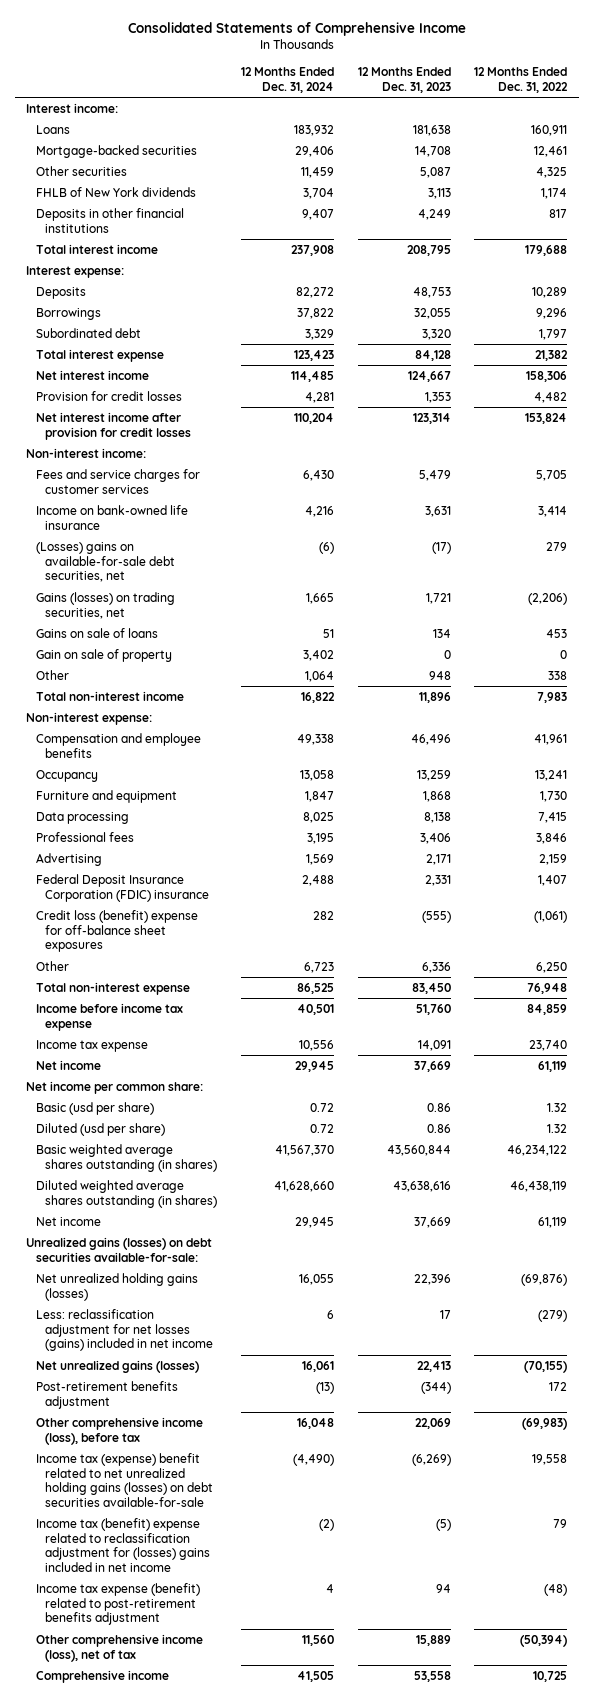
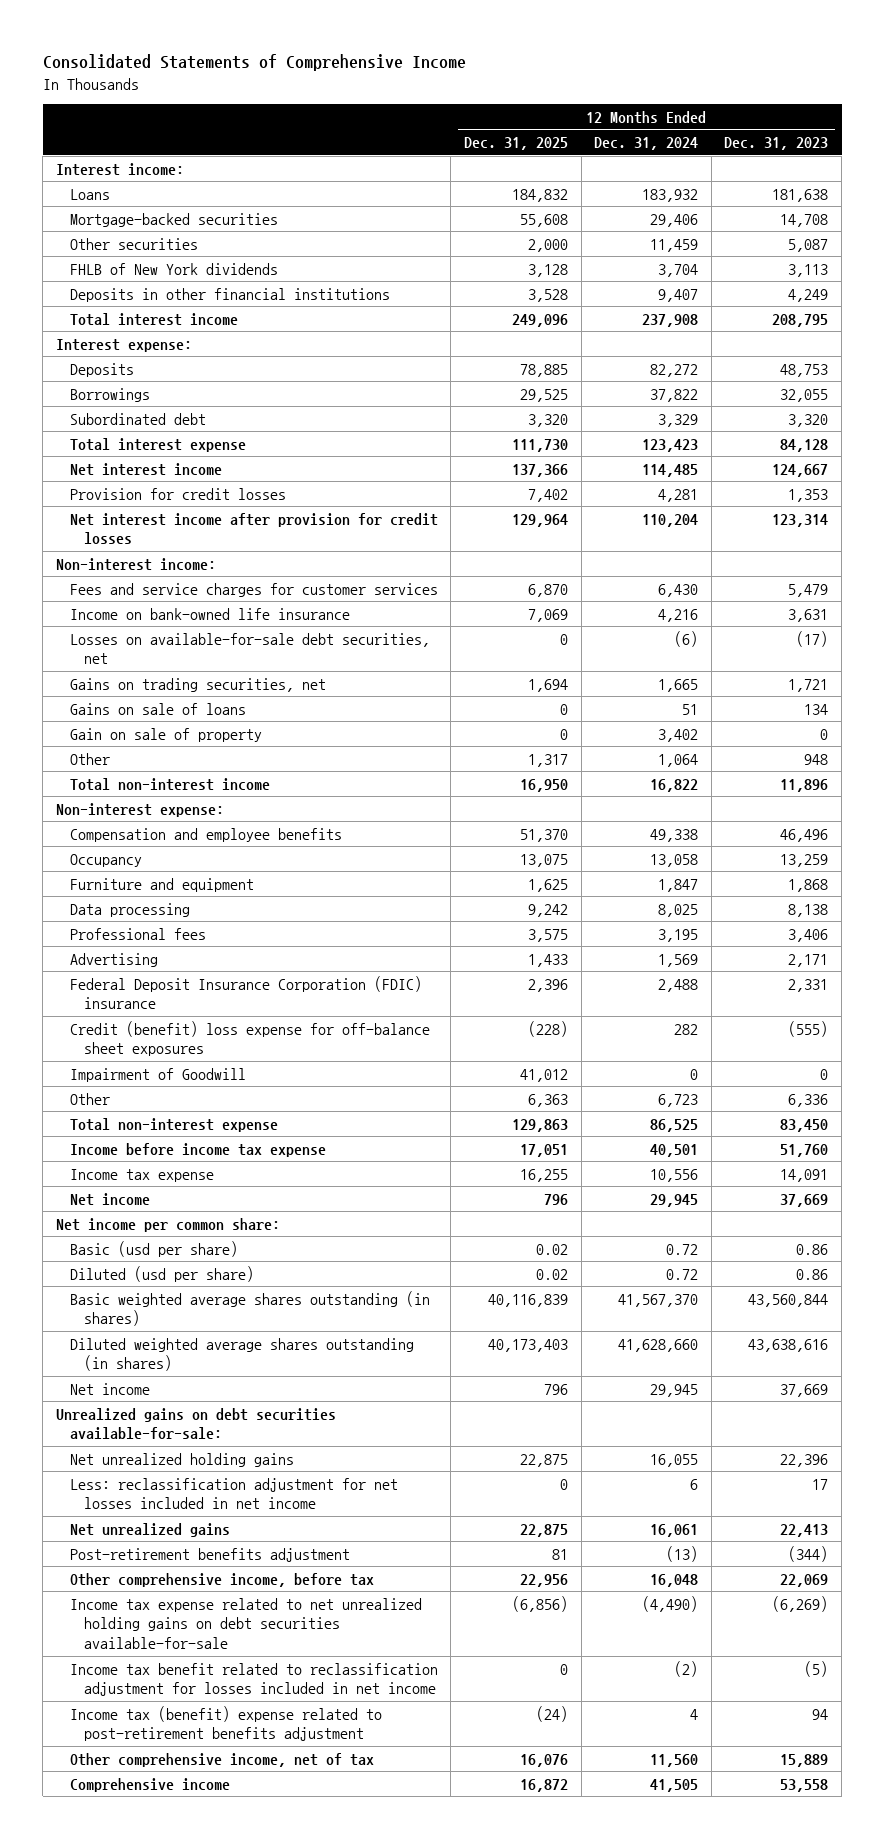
[474,66,569,93] 12 Months Ended Dec. 31, 2022 -> none
none -> [464,137,569,151] Dec. 31, 2025
[35,541,176,583] (Losses) gains on available-for-sale debt securities, net -> [69,632,430,665] Losses on available-for-sale debt securities, net
[35,591,175,619] Gains (losses) on trading securities, net -> [69,677,326,692] Gains on trading securities, net
[35,909,198,953] Credit loss (benefit) expense for off-balance sheet exposures -> [69,1020,430,1057] Credit (benefit) loss expense for off-balance sheet exposures
none -> [69,1067,246,1082] Impairment of Goodwill
[26,1236,213,1262] Unrealized gains (losses) on debt securities available-for-sale: -> [55,1407,336,1440] Unrealized gains on debt securities available-for-sale:
[35,1272,198,1301] Net unrealized holding gains (losses) -> [69,1452,294,1467] Net unrealized holding gains
[35,1308,214,1352] Less: reclassification adjustment for net losses (gains) included in net income -> [69,1477,398,1510] Less: reclassification adjustment for net losses included in net income
[35,1359,199,1373] Net unrealized gains (losses) -> [69,1522,230,1537] Net unrealized gains
[35,1416,203,1445] Other comprehensive income (loss), before tax -> [69,1572,374,1587] Other comprehensive income, before tax
[35,1452,214,1507] Income tax (expense) benefit related to net unrealized holding gains (losses) on debt securities available-for-sale -> [69,1597,422,1650] Income tax expense related to net unrealized holding gains on debt securities available-for-sale
[35,1517,211,1572] Income tax (benefit) expense related to reclassification adjustment for (losses) gains included in net income -> [69,1662,438,1697] Income tax benefit related to reclassification adjustment for losses included in net income
[35,1582,200,1626] Income tax expense (benefit) related to post-retirement benefits adjustment -> [69,1705,382,1742] Income tax (benefit) expense related to post-retirement benefits adjustment
[35,1633,203,1662] Other comprehensive income (loss), net of tax -> [69,1752,374,1767] Other comprehensive income, net of tax

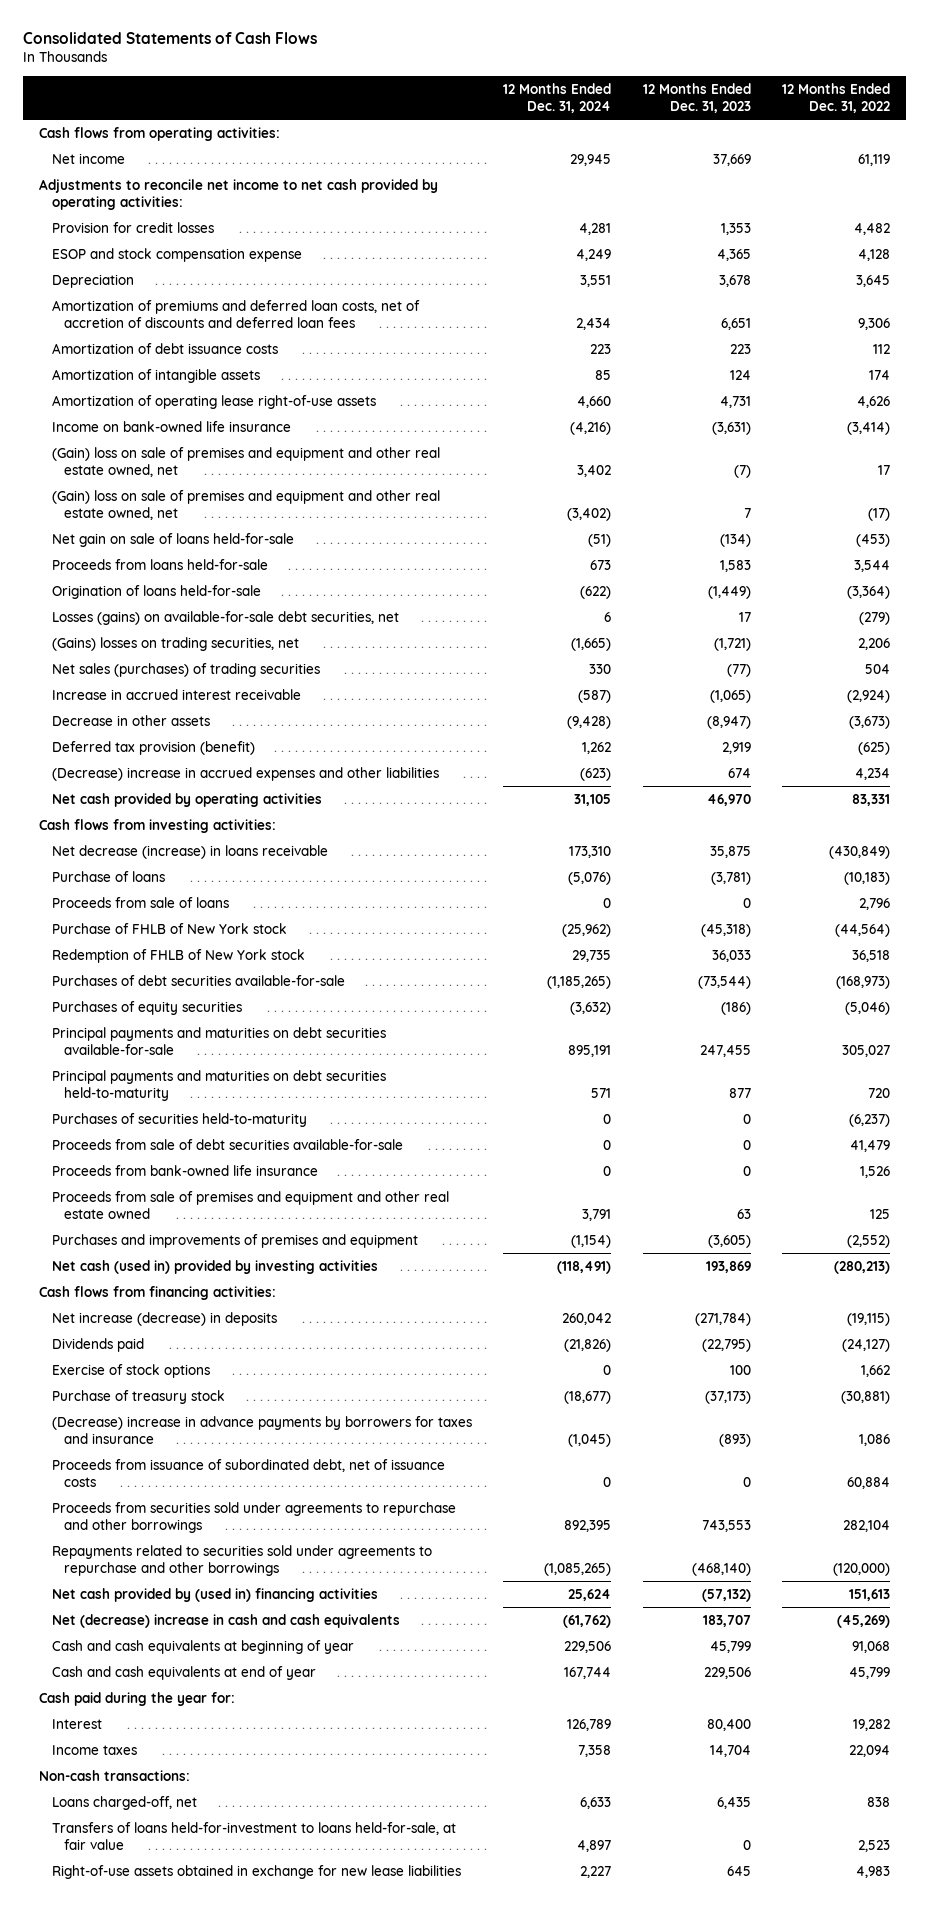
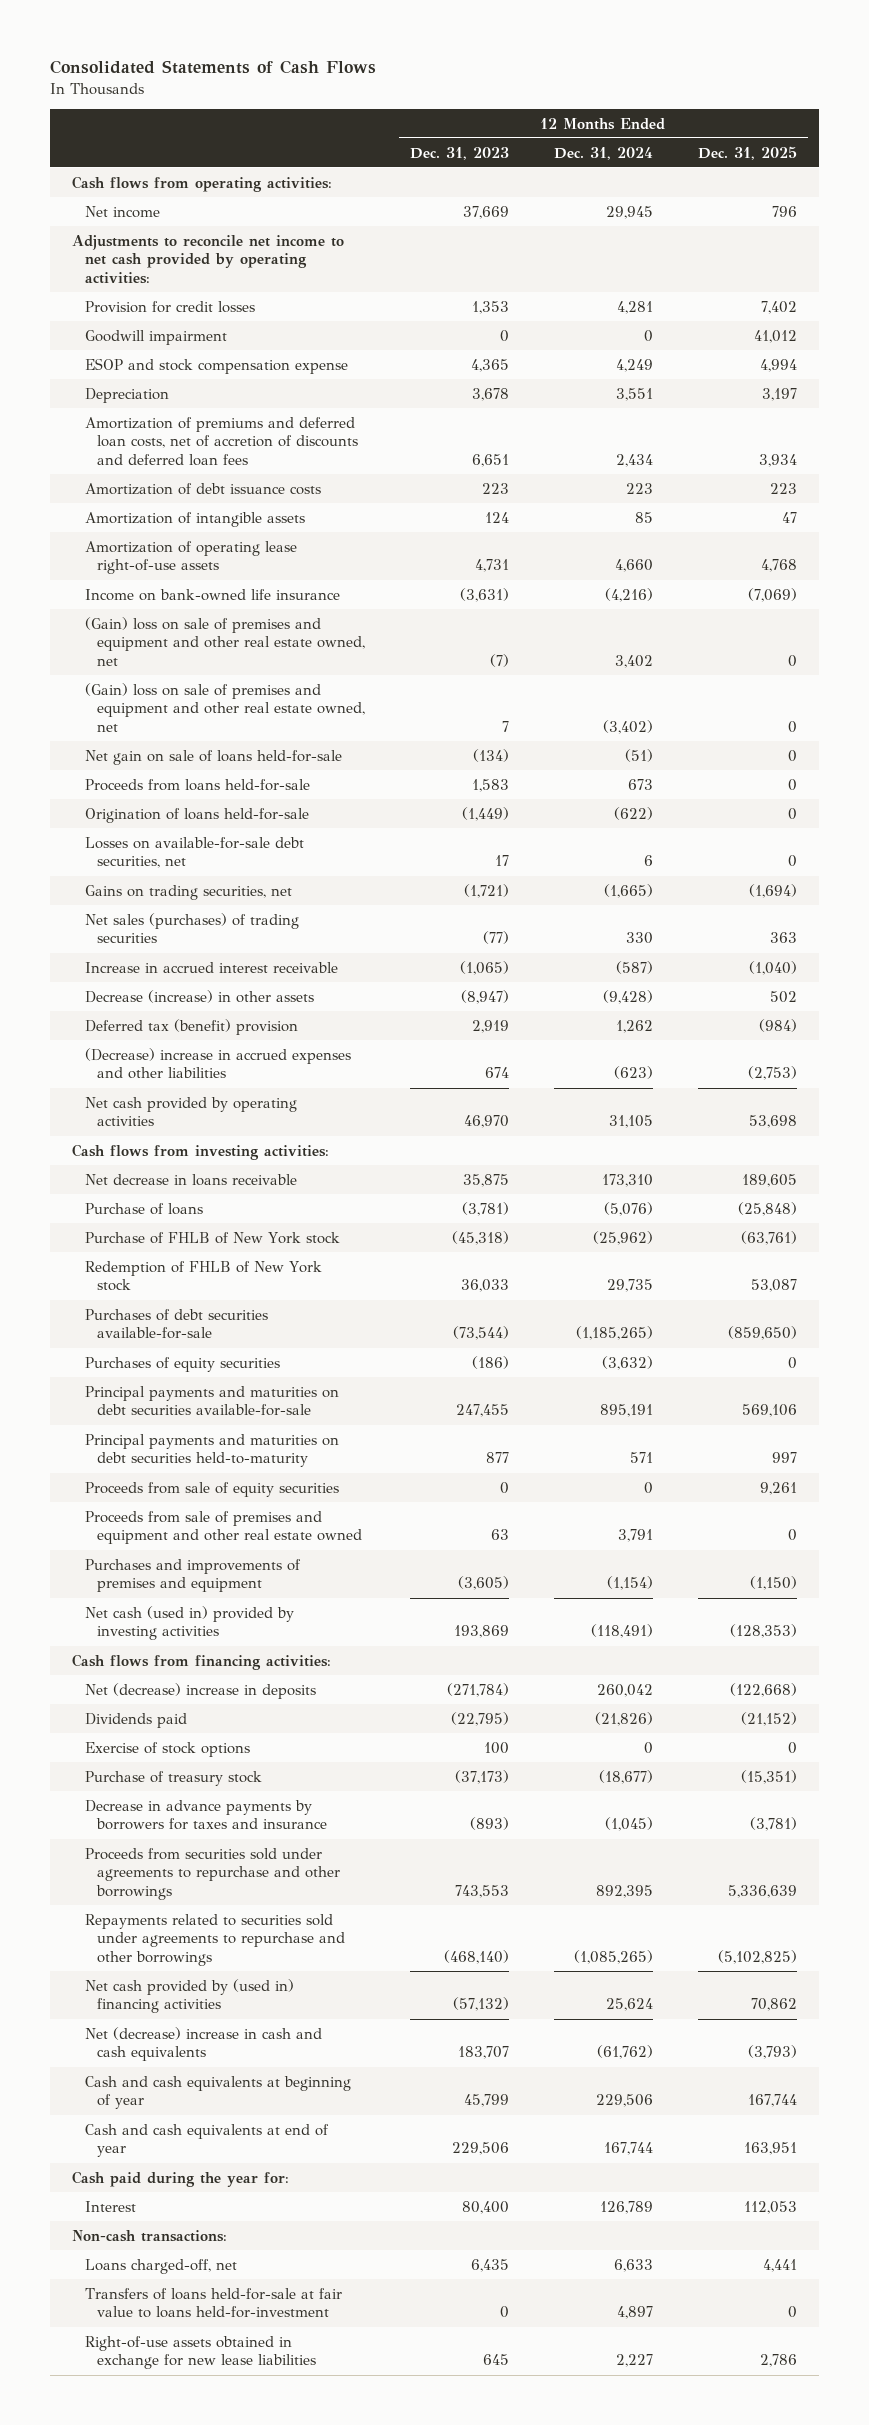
[782,82,891,113] 12 Months Ended Dec. 31, 2022 -> none
none -> [697,145,797,160] Dec. 31, 2025
none -> [84,329,227,345] Goodwill impairment
[51,610,399,625] Losses (gains) on available-for-sale debt securities, net -> [84,836,304,869] Losses on available-for-sale debt securities, net
[51,636,299,651] (Gains) losses on trading securities, net -> [84,884,292,900] Gains on trading securities, net
[51,714,210,726] Decrease in other assets -> [84,989,314,1003] Decrease (increase) in other assets
[51,740,255,755] Deferred tax provision (benefit) -> [84,1018,298,1035] Deferred tax (benefit) provision
[51,844,328,859] Net decrease (increase) in loans receivable -> [84,1173,297,1186] Net decrease in loans receivable
[51,896,229,908] Proceeds from sale of loans -> none
[51,1112,307,1127] Purchases of securities held-to-maturity -> none
[51,1164,318,1176] Proceeds from bank-owned life insurance -> none
[51,1138,403,1150] Proceeds from sale of debt securities available-for-sale -> [84,1481,339,1497] Proceeds from sale of equity securities
[51,1311,277,1326] Net increase (decrease) in deposits -> [84,1682,316,1699] Net (decrease) increase in deposits
[51,1458,445,1487] Proceeds from issuance of subordinated debt, net of issuance costs -> none
[51,1415,472,1444] (Decrease) increase in advance payments by borrowers for taxes and insurance -> [84,1799,327,1831] Decrease in advance payments by borrowers for taxes and insurance
[51,1744,137,1755] Income taxes -> none
[51,1821,456,1850] Transfers of loans held-for-investment to loans held-for-sale, at fair value -> [84,2287,342,2319] Transfers of loans held-for-sale at fair value to loans held-for-investment

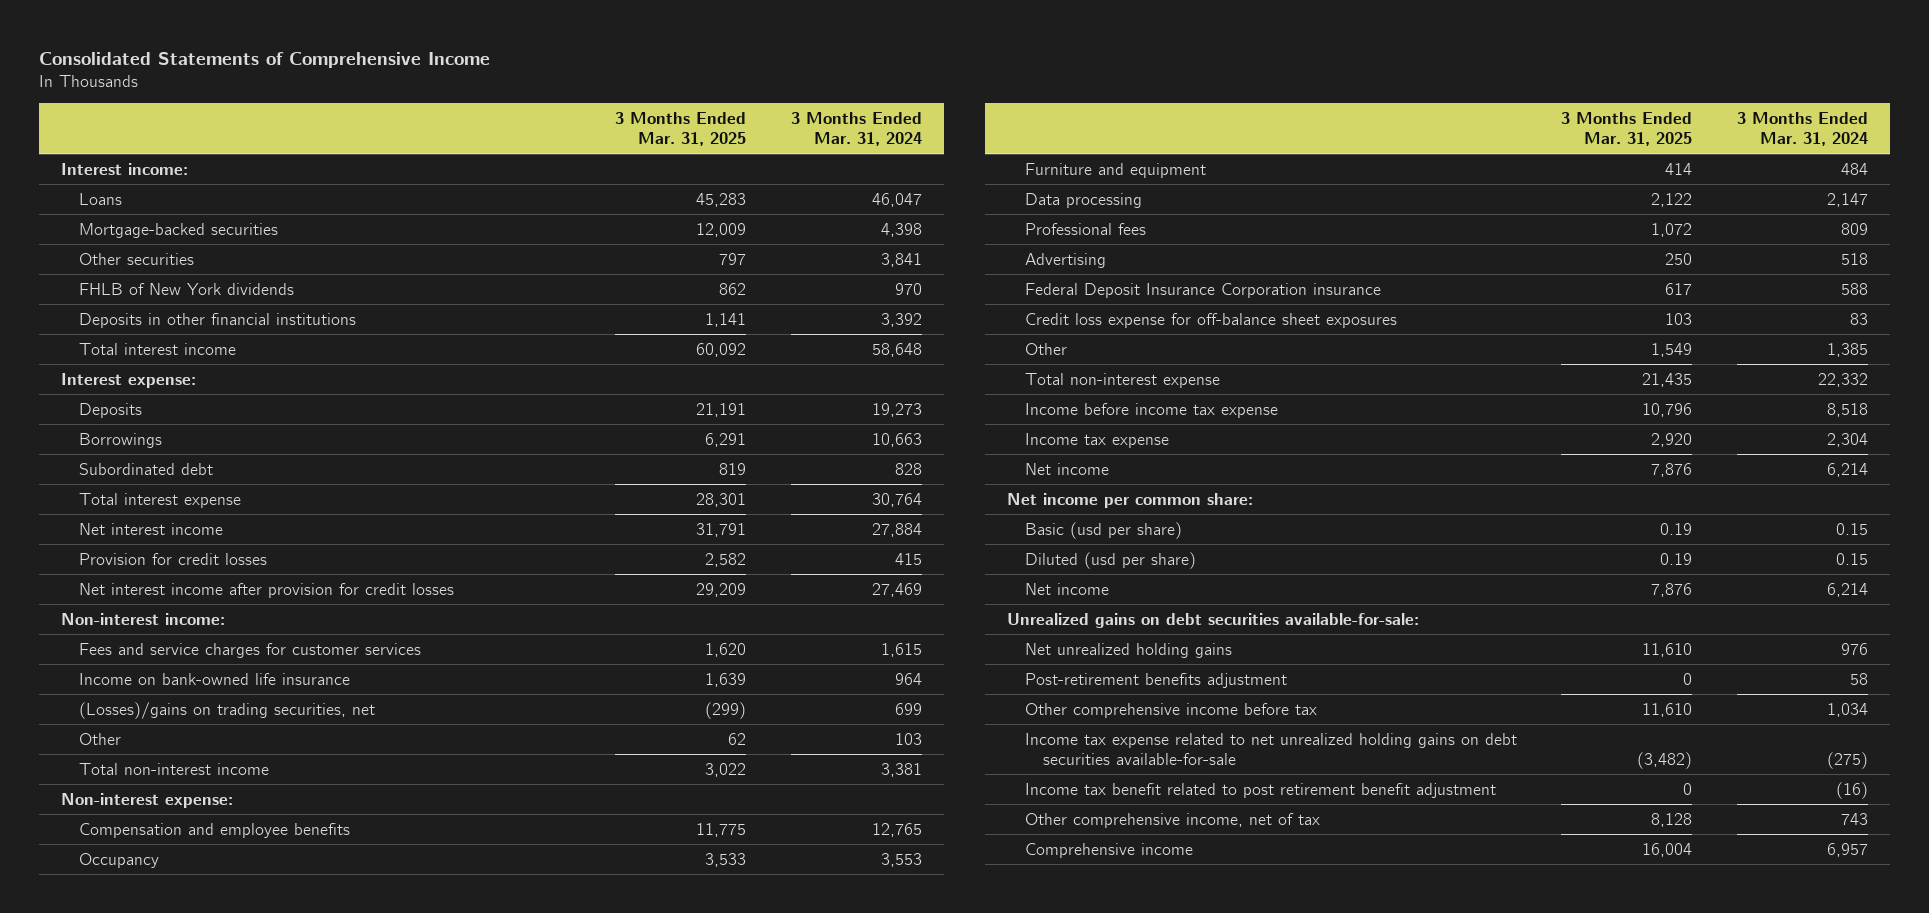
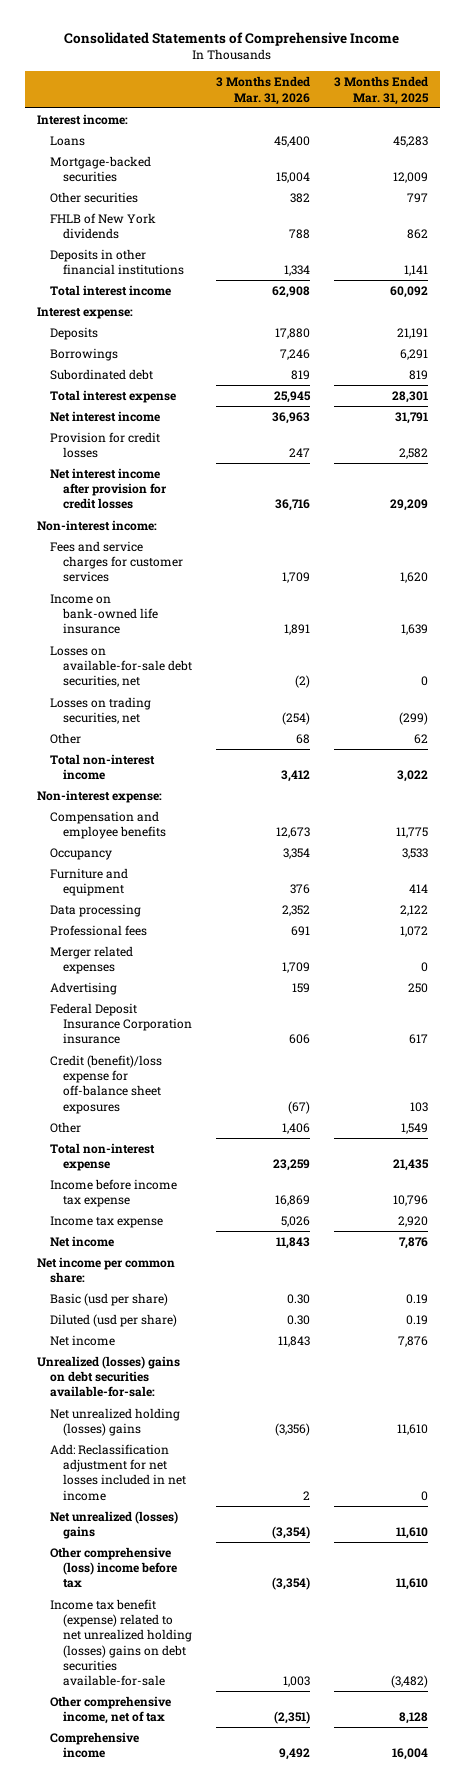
[790,111,922,147] 3 Months Ended Mar. 31, 2024 -> none
none -> [216,76,311,105] 3 Months Ended Mar. 31, 2026
none -> [49,645,193,688] Losses on available-for-sale debt securities, net
[79,701,376,719] (Losses)/gains on trading securities, net -> [49,696,151,725] Losses on trading securities, net
none -> [49,945,133,975] Merger related expenses
[1025,312,1398,328] Credit loss expense for off-balance sheet exposures -> [49,1054,162,1114] Credit (benefit)/loss expense for off-balance sheet exposures
[1025,672,1288,688] Post-retirement benefits adjustment -> none
[1025,782,1497,798] Income tax benefit related to post retirement benefit adjustment -> none
[1007,612,1420,628] Unrealized gains on debt securities available-for-sale: -> [36,1355,180,1398] Unrealized (losses) gains on debt securities available-for-sale:
[1025,642,1233,658] Net unrealized holding gains -> [49,1407,180,1437] Net unrealized holding (losses) gains
none -> [49,1443,187,1501] Add: Reclassification adjustment for net losses included in net income
none -> [49,1510,178,1540] Net unrealized (losses) gains
[1025,702,1318,718] Other comprehensive income before tax -> [49,1546,178,1589] Other comprehensive (loss) income before tax
[1025,732,1518,765] Income tax expense related to net unrealized holding gains on debt securities available-for-sale -> [49,1598,193,1686] Income tax benefit (expense) related to net unrealized holding (losses) gains on debt securities available-for-sale

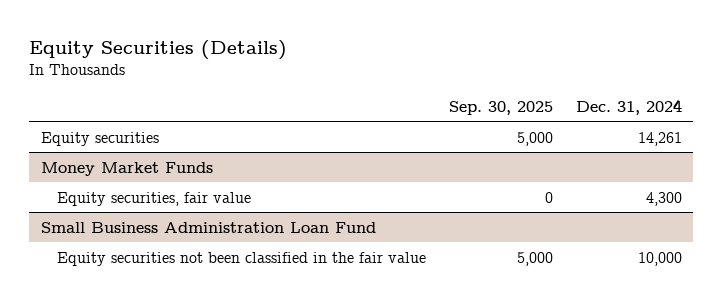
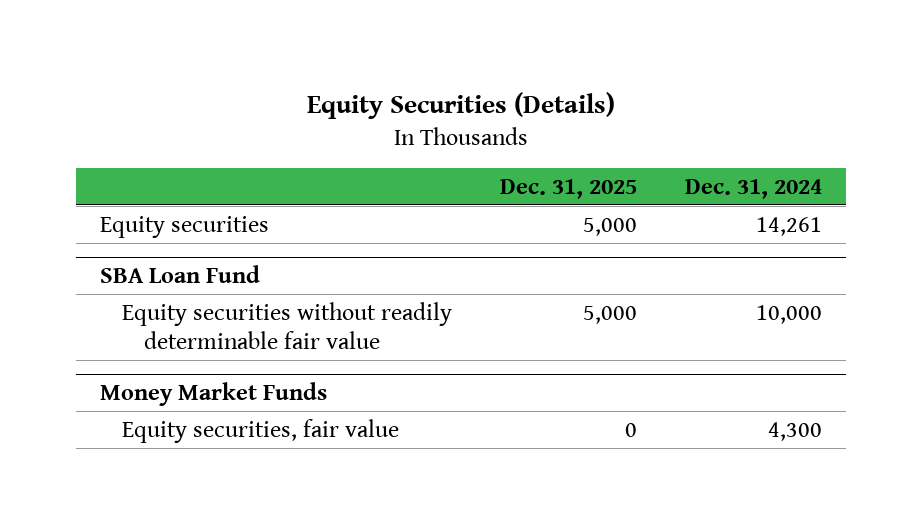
[448,100,553,115] Sep. 30, 2025 -> none
none -> [500,178,638,199] Dec. 31, 2025
none -> [100,265,261,284] SBA Loan Fund
none -> [122,301,453,349] Equity securities without readily determinable fair value
[40,221,376,233] Small Business Administration Loan Fund -> none
[56,251,426,266] Equity securities not been classified in the fair value -> none

